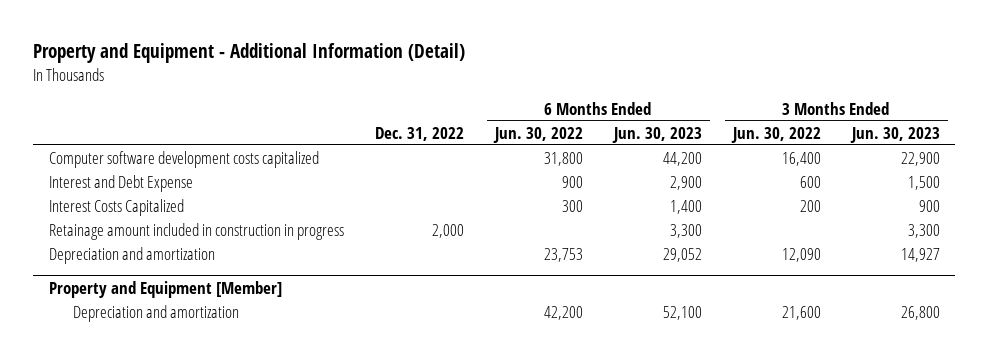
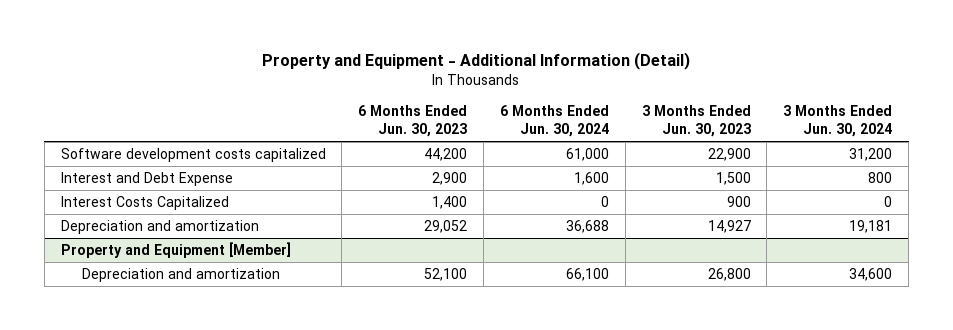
[374,126,464,141] Dec. 31, 2022 -> none
[492,126,583,143] Jun. 30, 2022 -> none
[730,126,821,143] Jun. 30, 2022 -> none
none -> [499,104,609,138] 6 Months Ended Jun. 30, 2024
none -> [783,104,893,138] 3 Months Ended Jun. 30, 2024
[48,150,319,168] Computer software development costs capitalized -> [60,147,326,162] Software development costs capitalized
[48,222,344,240] Retainage amount included in construction in progress -> none

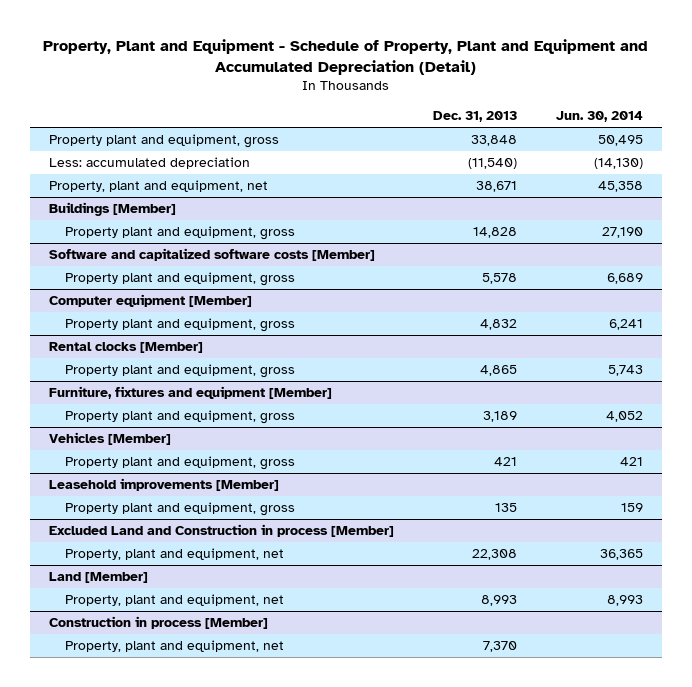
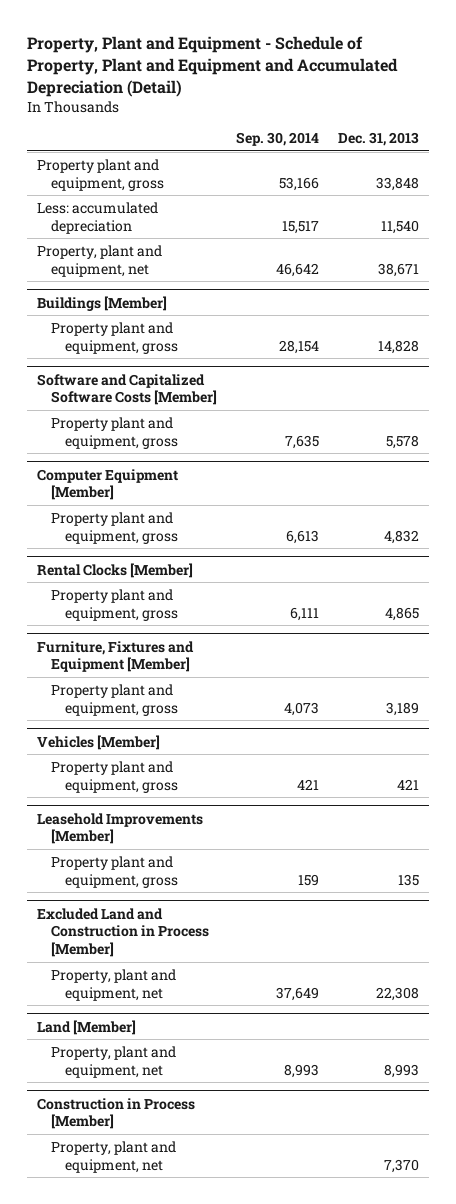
[555,111,643,123] Jun. 30, 2014 -> none
none -> [235,132,319,147] Sep. 30, 2014
[468,158,518,170] (11,540) -> [380,219,419,234] 11,540
[49,248,376,262] Software and capitalized software costs [Member] -> [36,373,217,406] Software and Capitalized Software Costs [Member]
[49,294,253,308] Computer equipment [Member] -> [36,468,178,501] Computer Equipment [Member]
[49,342,204,354] Rental clocks [Member] -> [36,562,193,578] Rental Clocks [Member]
[49,386,333,400] Furniture, fixtures and equipment [Member] -> [36,640,194,673] Furniture, Fixtures and Equipment [Member]
[49,478,280,492] Leasehold improvements [Member] -> [36,812,203,845] Leasehold Improvements [Member]
[49,524,395,538] Excluded Land and Construction in process [Member] -> [36,907,209,958] Excluded Land and Construction in Process [Member]
[49,616,269,630] Construction in process [Member] -> [36,1097,195,1130] Construction in Process [Member]

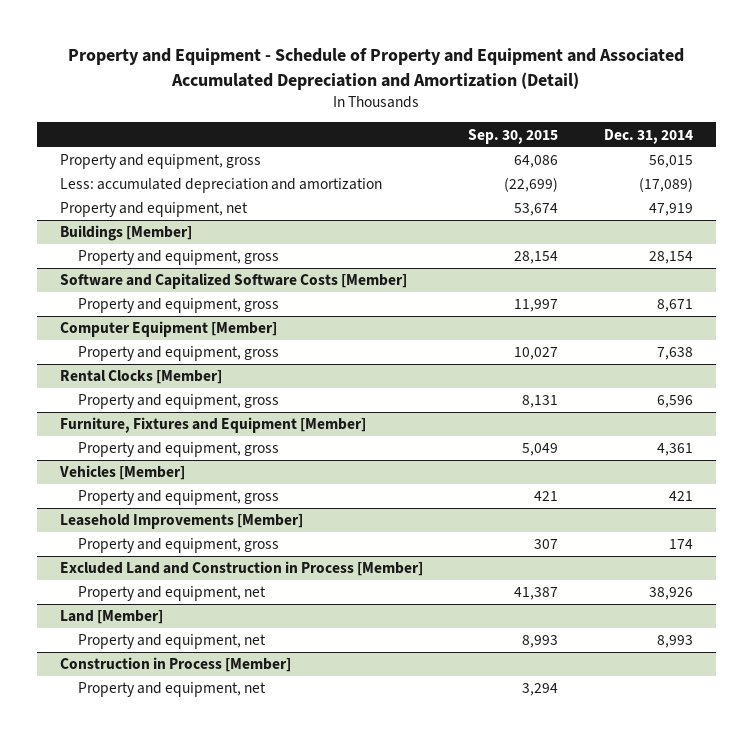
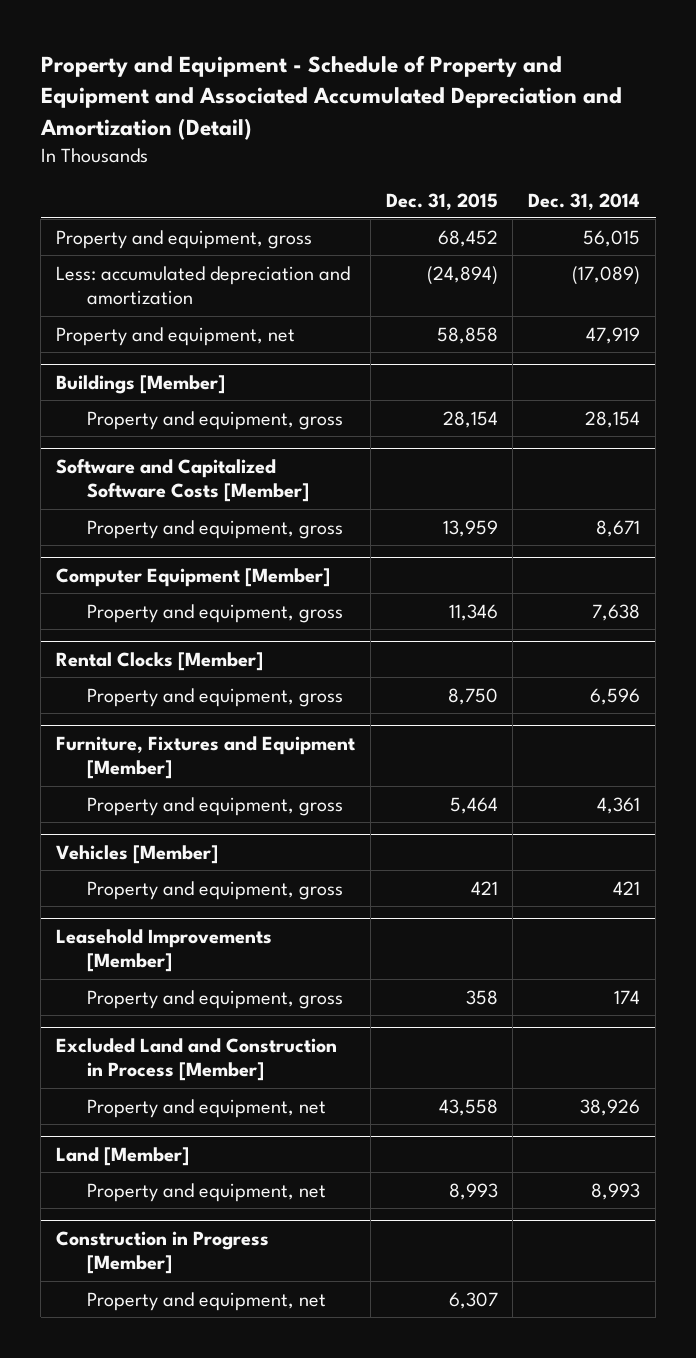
[468,128,559,144] Sep. 30, 2015 -> none
none -> [385,192,498,210] Dec. 31, 2015
[59,657,291,673] Construction in Process [Member] -> [55,1230,269,1275] Construction in Progress [Member]

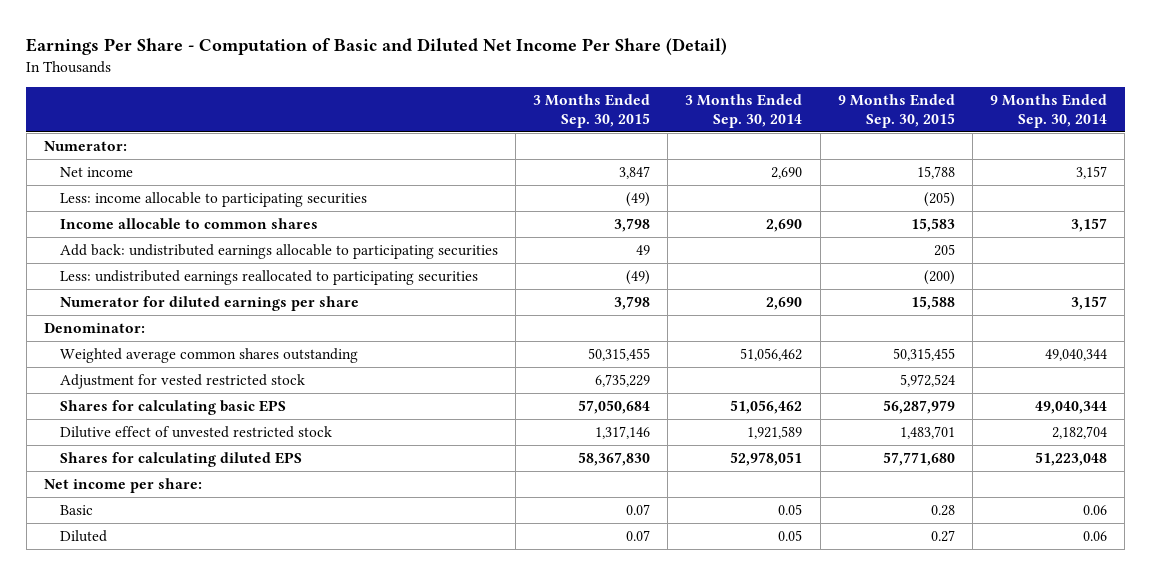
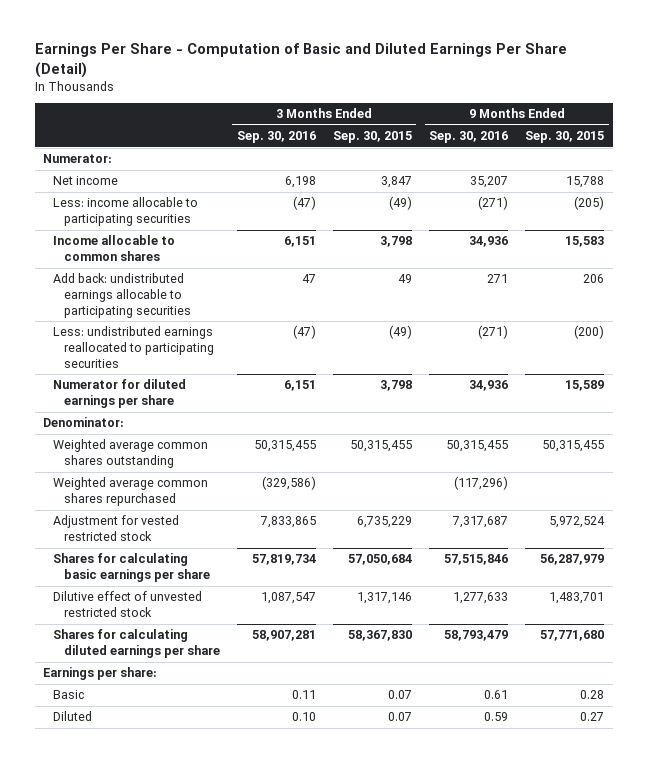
[26,37,728,55] Earnings Per Share - Computation of Basic and Diluted Net Income Per Share (Detail) -> [34,43,567,78] Earnings Per Share - Computation of Basic and Diluted Earnings Per Share (Detail)
[685,94,803,128] 3 Months Ended Sep. 30, 2014 -> none
[990,94,1108,128] 9 Months Ended Sep. 30, 2014 -> none
none -> [236,131,316,144] Sep. 30, 2016
none -> [429,131,509,144] Sep. 30, 2016
[933,244,955,257] 205 -> [583,274,605,284] 206
[910,296,955,311] 15,588 -> [565,380,605,392] 15,589
none -> [53,477,209,507] Weighted average common shares repurchased
[59,400,286,416] Shares for calculating basic EPS -> [53,553,210,583] Shares for calculating basic earnings per share
[59,452,302,468] Shares for calculating diluted EPS -> [53,629,220,659] Shares for calculating diluted earnings per share
[44,478,203,494] Net income per share: -> [43,667,158,681] Earnings per share:

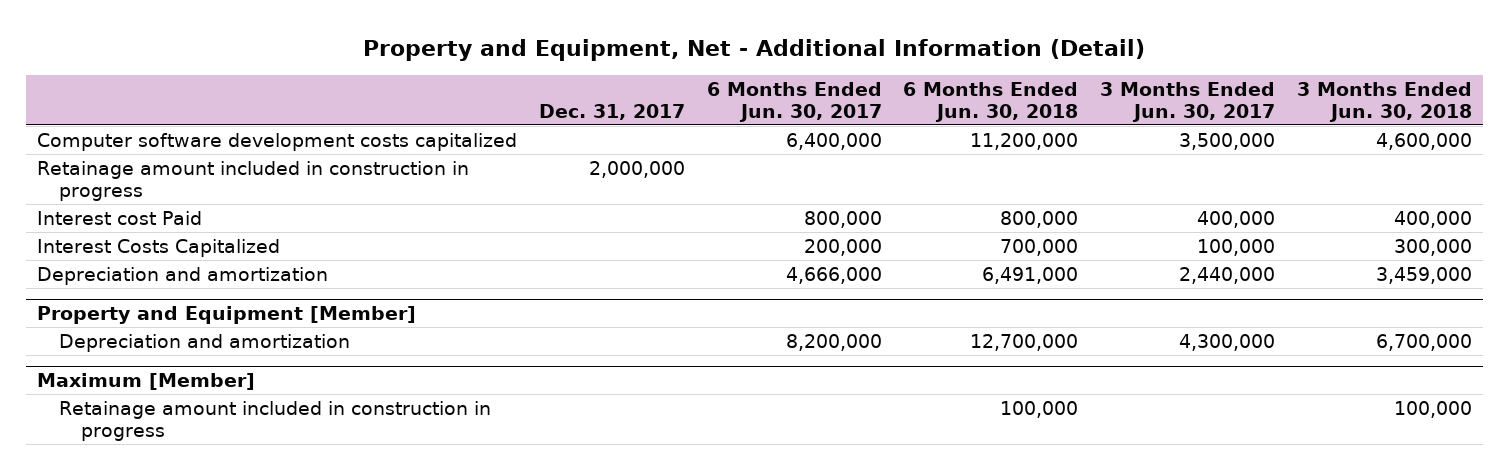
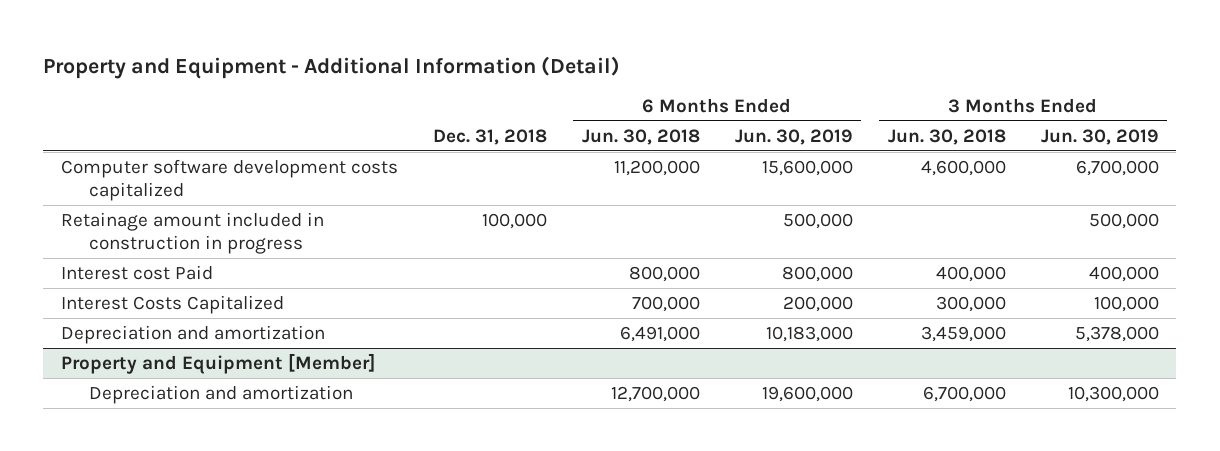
[363,38,1146,61] Property and Equipment, Net - Additional Information (Detail) -> [43,55,621,79] Property and Equipment - Additional Information (Detail)
[538,103,685,120] Dec. 31, 2017 -> none
[706,81,882,122] 6 Months Ended Jun. 30, 2017 -> none
[1100,81,1276,122] 3 Months Ended Jun. 30, 2017 -> none
none -> [432,128,547,145] Dec. 31, 2018
none -> [734,128,853,145] Jun. 30, 2019
none -> [1040,128,1159,145] Jun. 30, 2019
[37,373,256,391] Maximum [Member] -> none
[59,401,492,442] Retainage amount included in construction in progress -> none

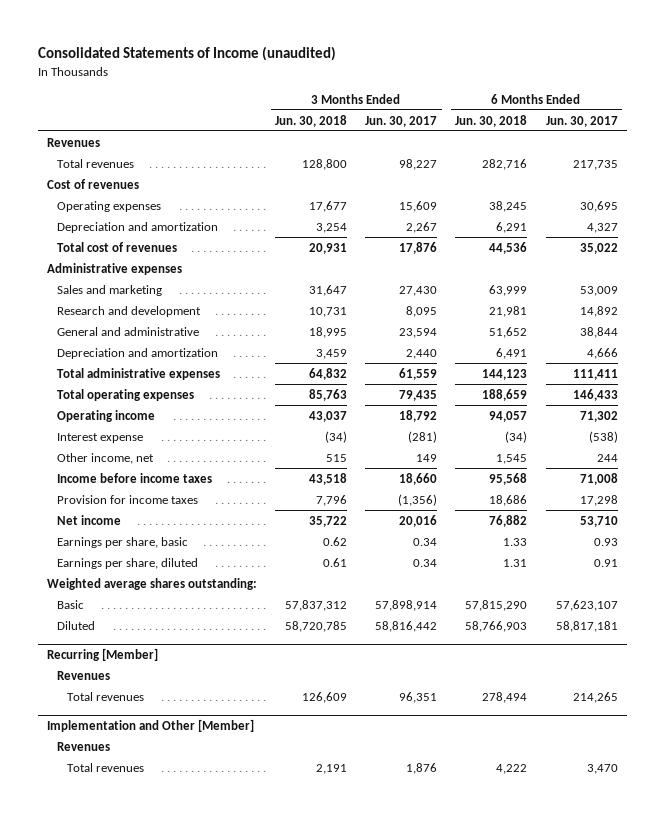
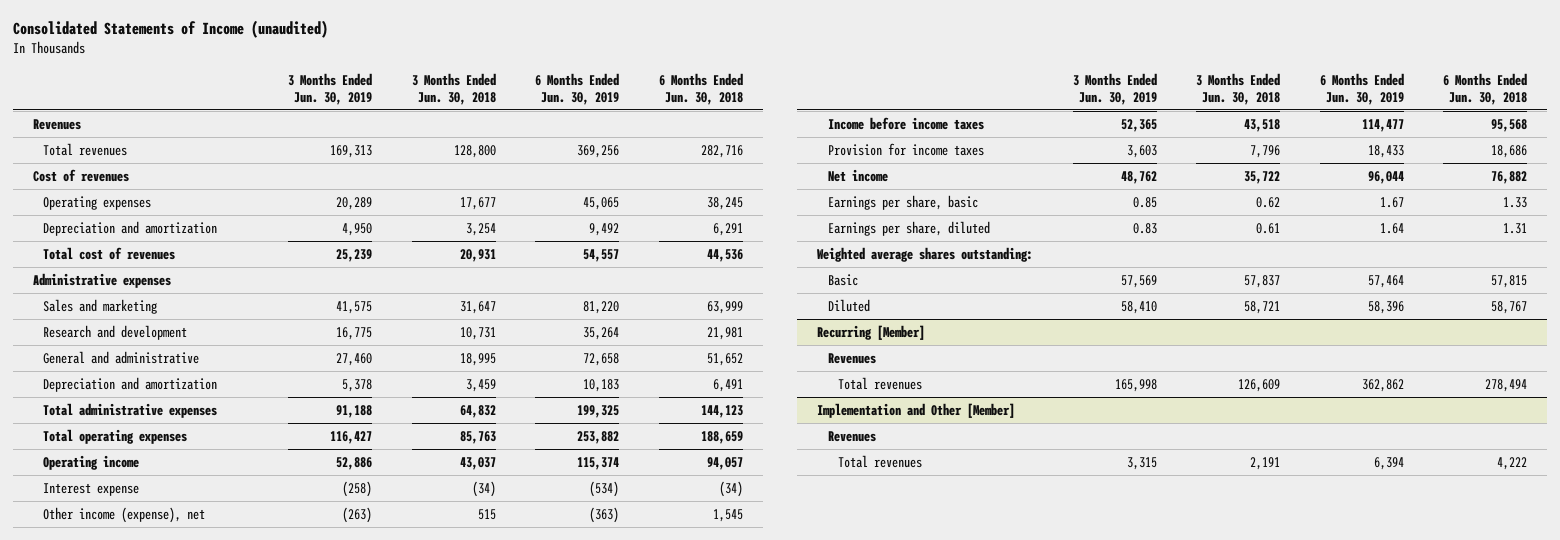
[365,115,438,127] Jun. 30, 2017 -> none
[545,115,618,127] Jun. 30, 2017 -> none
none -> [288,72,373,105] 3 Months Ended Jun. 30, 2019
none -> [535,72,620,105] 6 Months Ended Jun. 30, 2019
[57,452,155,464] Other income, net -> [43,506,206,523] Other income (expense), net
[285,599,348,611] 57,837,312 -> [1244,274,1281,288] 57,837
[465,599,528,611] 57,815,290 -> [1491,274,1528,288] 57,815
[285,620,348,632] 58,720,785 -> [1244,300,1281,314] 58,721
[465,620,528,632] 58,766,903 -> [1491,300,1528,314] 58,767

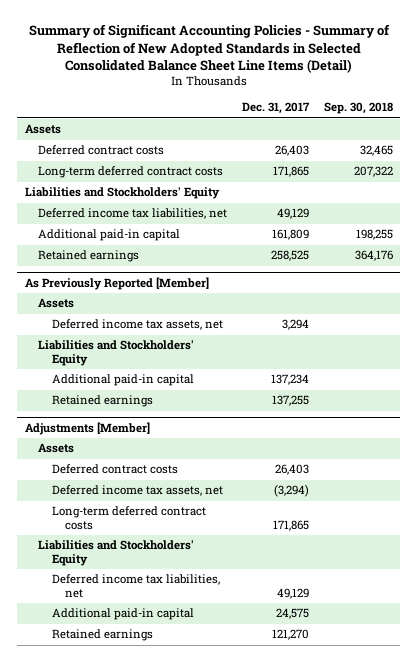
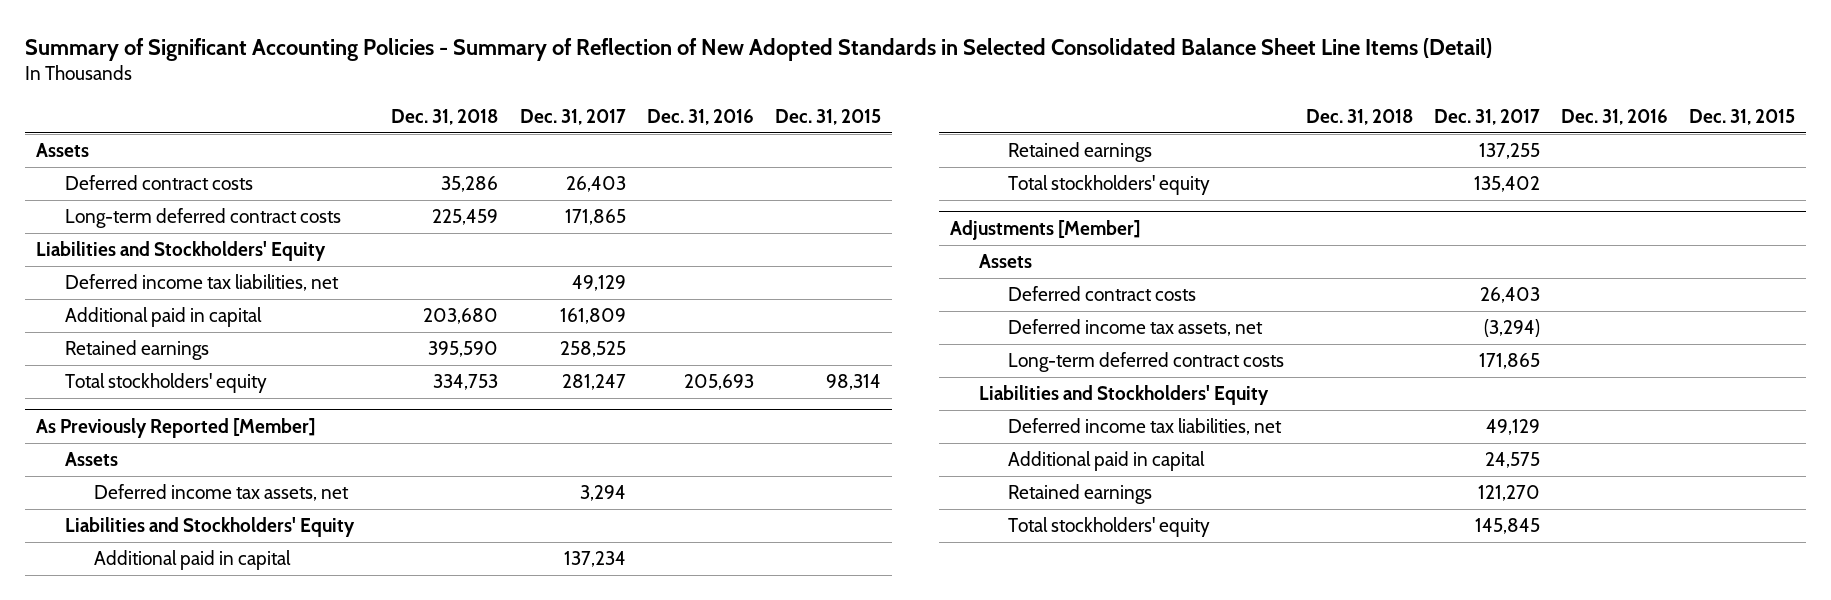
[324,102,394,115] Sep. 30, 2018 -> none
none -> [391,108,499,125] Dec. 31, 2018
none -> [646,108,754,125] Dec. 31, 2016
none -> [775,108,882,125] Dec. 31, 2015
[38,229,181,242] Additional paid-in capital -> [64,307,262,328] Additional paid in capital
none -> [64,373,267,394] Total stockholders' equity
[51,374,194,387] Additional paid-in capital -> [93,550,291,571] Additional paid in capital
none -> [1008,175,1211,196] Total stockholders' equity
[51,608,194,621] Additional paid-in capital -> [1008,451,1206,472] Additional paid in capital
none -> [1008,517,1211,538] Total stockholders' equity

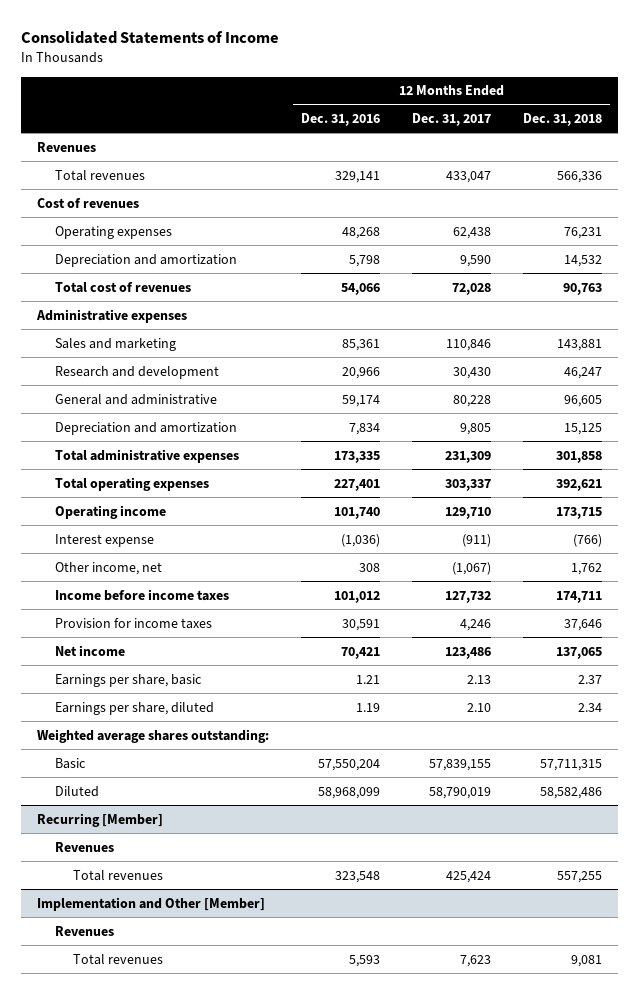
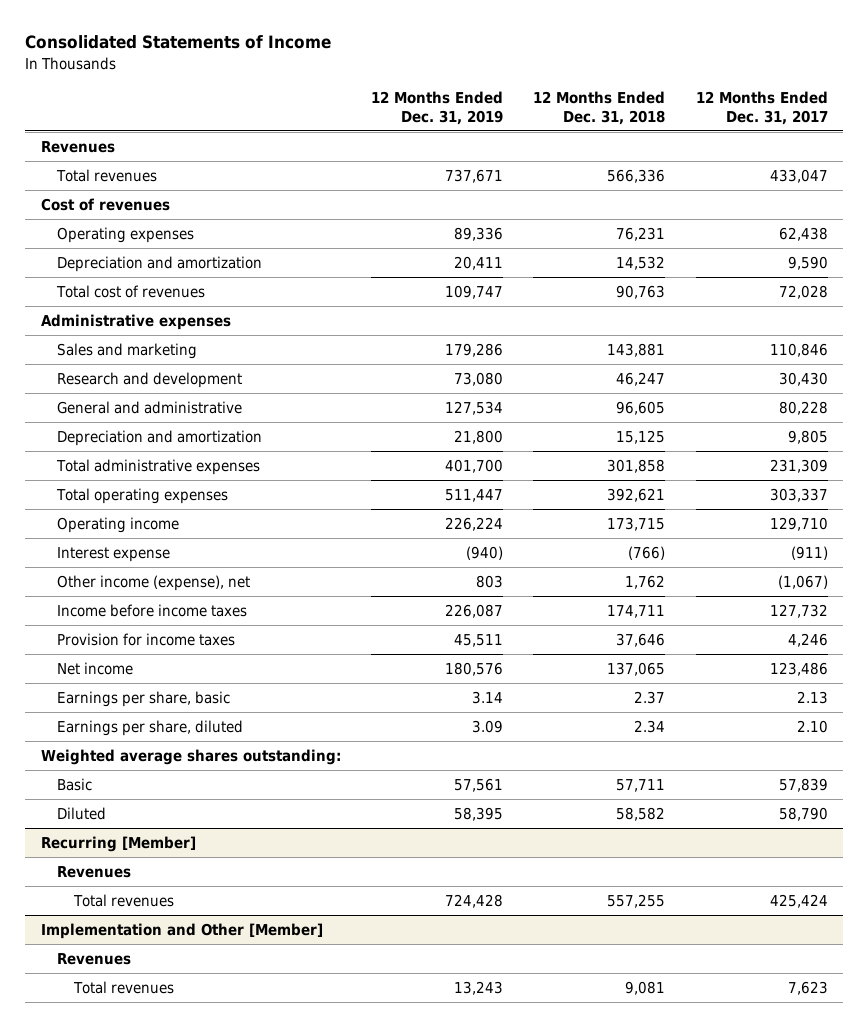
[301,113,381,127] Dec. 31, 2016 -> none
none -> [370,91,503,125] 12 Months Ended Dec. 31, 2019
[54,561,162,575] Other income, net -> [57,575,251,592] Other income (expense), net
[429,758,492,771] 57,839,155 -> [778,778,828,793] 57,839
[540,758,603,771] 57,711,315 -> [616,779,666,793] 57,711
[429,786,492,799] 58,790,019 -> [778,807,828,822] 58,790
[540,786,603,799] 58,582,486 -> [616,807,666,822] 58,582

